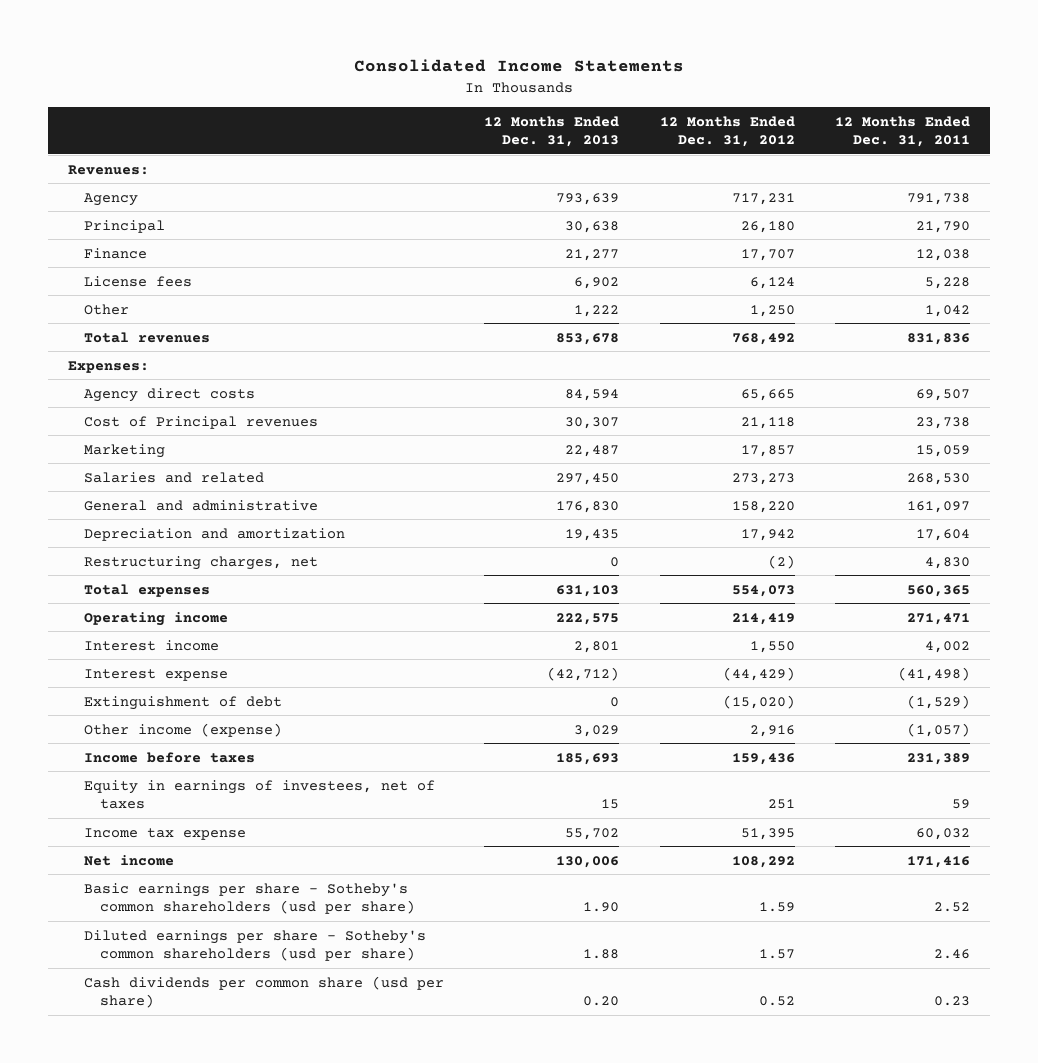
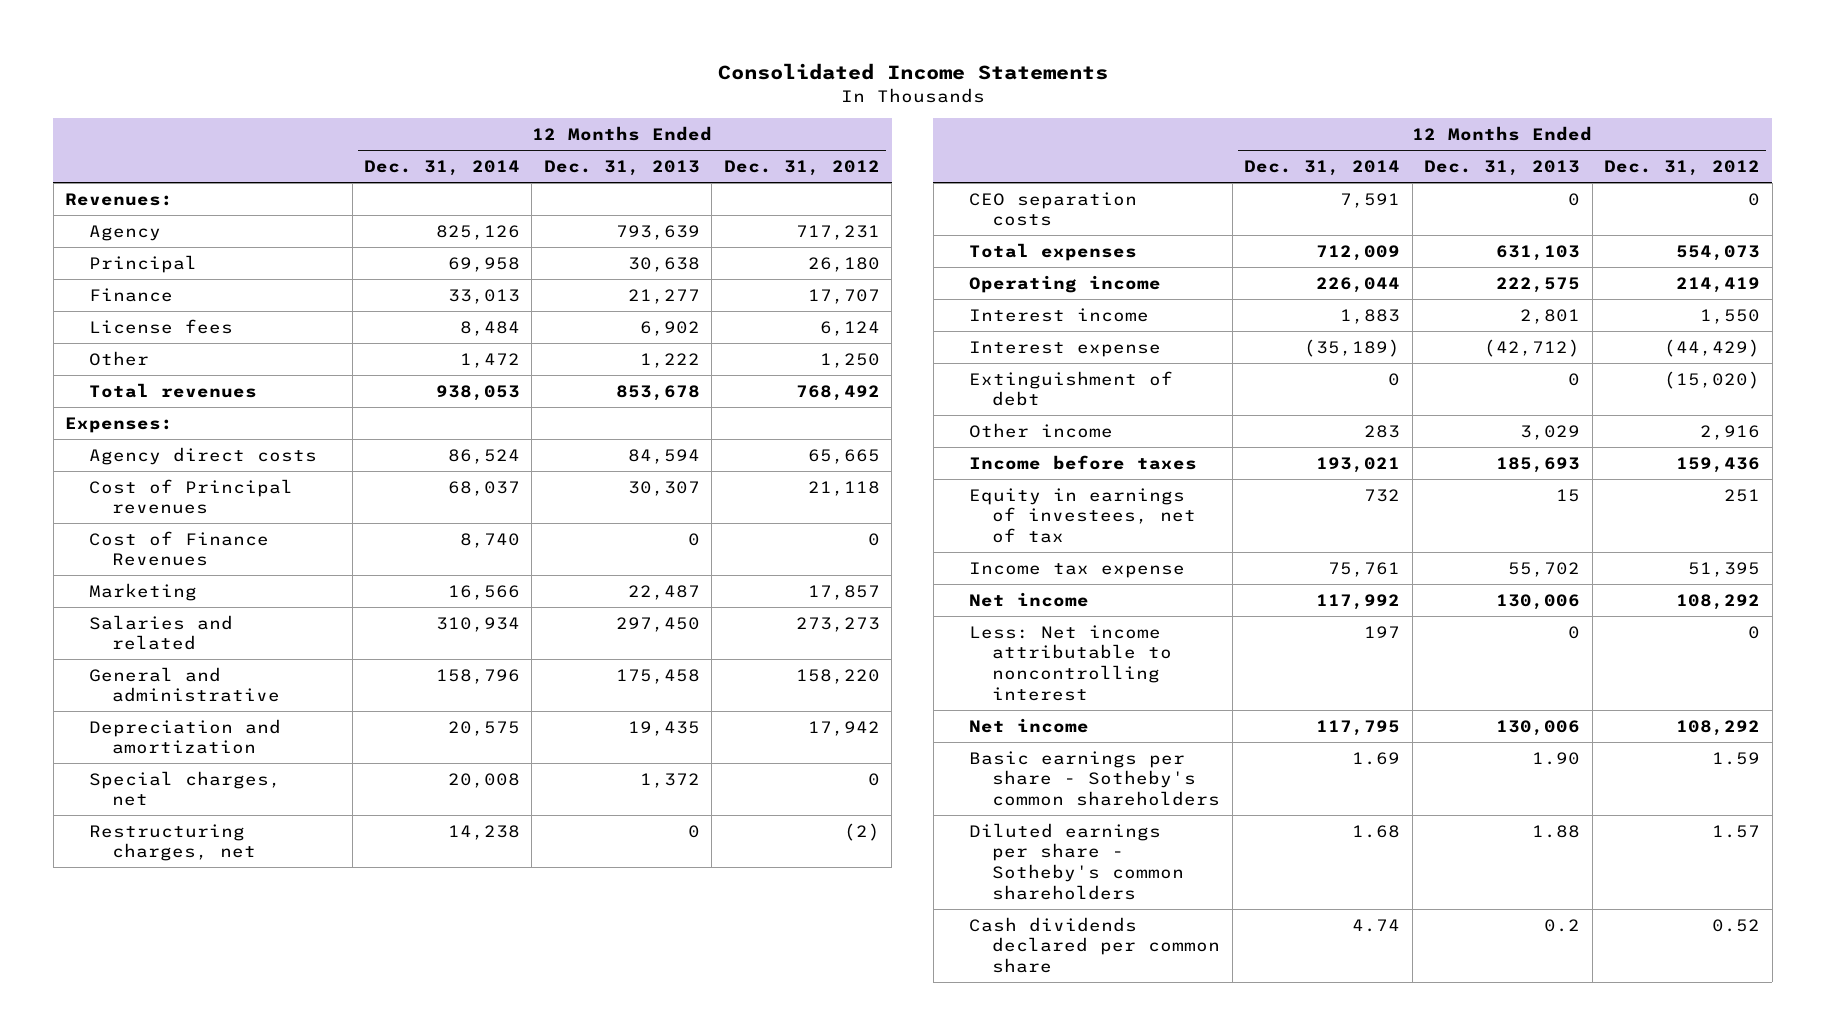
[834,115,970,148] 12 Months Ended Dec. 31, 2011 -> none
none -> [364,159,521,176] Dec. 31, 2014
none -> [88,530,269,567] Cost of Finance Revenues
[556,500,620,513] 176,830 -> [615,668,700,684] 175,458
none -> [88,770,281,807] Special charges, net
none -> [968,191,1137,227] CEO separation costs
[83,722,282,737] Other income (expense) -> [968,422,1113,438] Other income
[83,779,435,810] Equity in earnings of investees, net of taxes -> [968,487,1197,544] Equity in earnings of investees, net of tax
none -> [968,624,1173,701] Less: Net income attributable to noncontrolling interest
none -> [968,717,1089,733] Net income
[83,882,415,915] Basic earnings per share - Sotheby's common shareholders (usd per share) -> [968,750,1221,807] Basic earnings per share - Sotheby's common shareholders
[83,929,426,962] Diluted earnings per share - Sotheby's common shareholders (usd per share) -> [968,822,1185,900] Diluted earnings per share - Sotheby's common shareholders
[83,975,444,1009] Cash dividends per common share (usd per share) -> [968,916,1221,974] Cash dividends declared per common share
[583,996,620,1007] 0.20 -> [1544,918,1581,932] 0.2

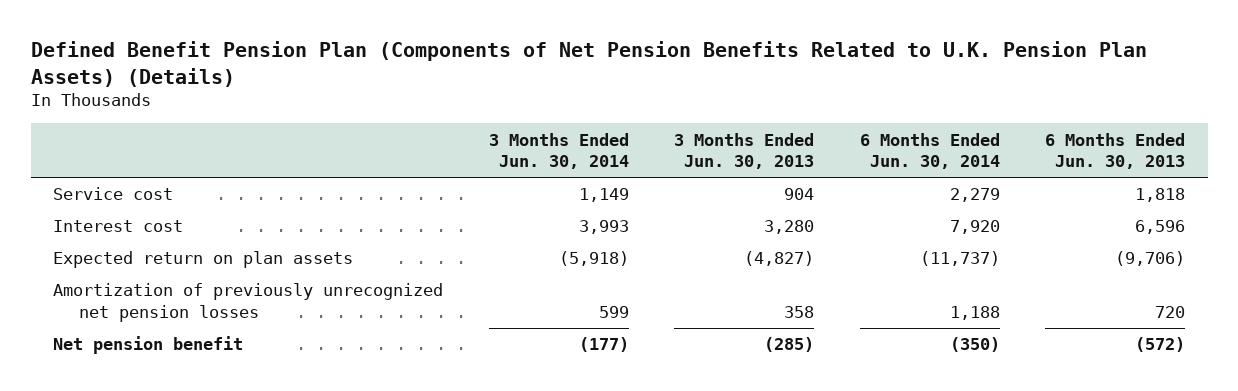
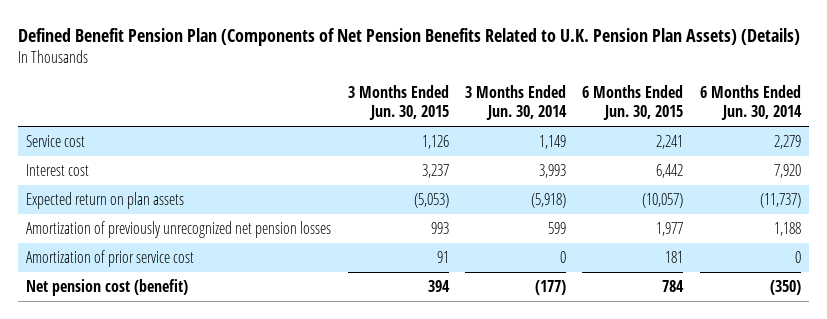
[674,132,815,170] 3 Months Ended Jun. 30, 2013 -> none
[1045,132,1186,170] 6 Months Ended Jun. 30, 2013 -> none
none -> [347,84,449,120] 3 Months Ended Jun. 30, 2015
none -> [582,84,684,120] 6 Months Ended Jun. 30, 2015
none -> [26,250,195,268] Amortization of prior service cost
[53,336,244,355] Net pension benefit -> [26,279,189,297] Net pension cost (benefit)

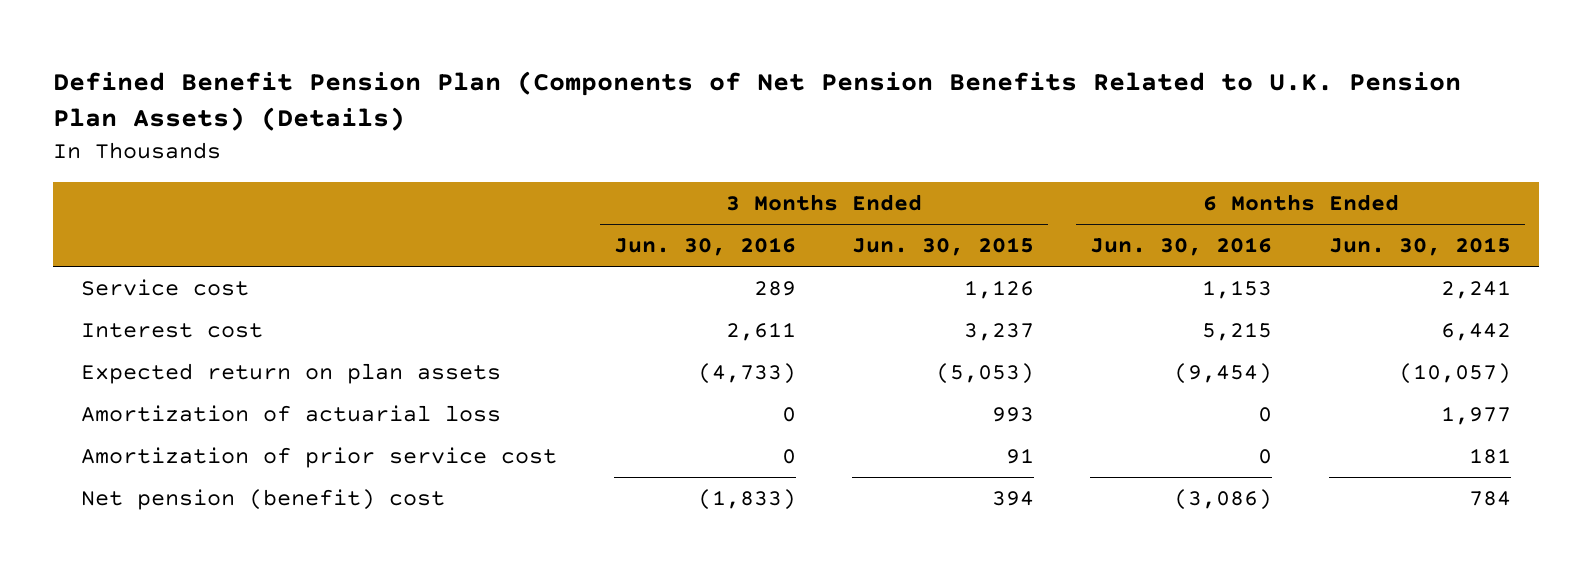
[465,84,568,120] 3 Months Ended Jun. 30, 2014 -> none
[699,84,802,120] 6 Months Ended Jun. 30, 2014 -> none
none -> [613,237,796,257] Jun. 30, 2016
none -> [1090,237,1273,257] Jun. 30, 2016
[26,221,332,239] Amortization of previously unrecognized net pension losses -> [81,405,502,423] Amortization of actuarial loss
[26,279,189,297] Net pension cost (benefit) -> [81,489,446,511] Net pension (benefit) cost

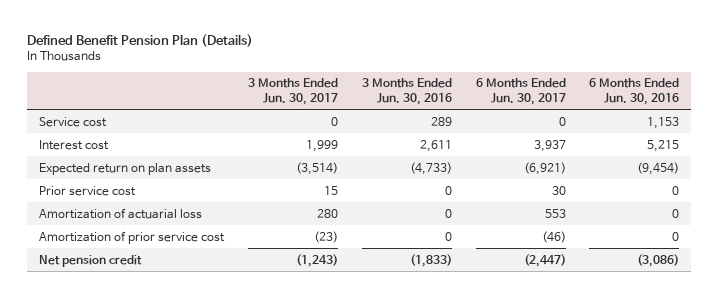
[53,70,1462,132] Defined Benefit Pension Plan (Components of Net Pension Benefits Related to U.K. Pension Plan Assets) (Details) -> [27,33,254,47] Defined Benefit Pension Plan (Details)
[852,237,1035,257] Jun. 30, 2015 -> none
[1328,237,1511,257] Jun. 30, 2015 -> none
none -> [247,78,338,105] 3 Months Ended Jun. 30, 2017
none -> [475,78,566,105] 6 Months Ended Jun. 30, 2017
none -> [38,185,136,196] Prior service cost
[81,489,446,511] Net pension (benefit) cost -> [38,254,142,267] Net pension credit

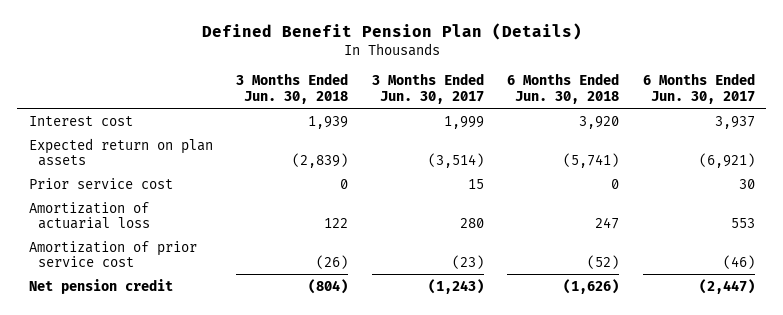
[361,78,452,105] 3 Months Ended Jun. 30, 2016 -> none
[589,78,680,105] 6 Months Ended Jun. 30, 2016 -> none
none -> [236,73,349,104] 3 Months Ended Jun. 30, 2018
none -> [507,73,620,104] 6 Months Ended Jun. 30, 2018
[38,116,107,127] Service cost -> none

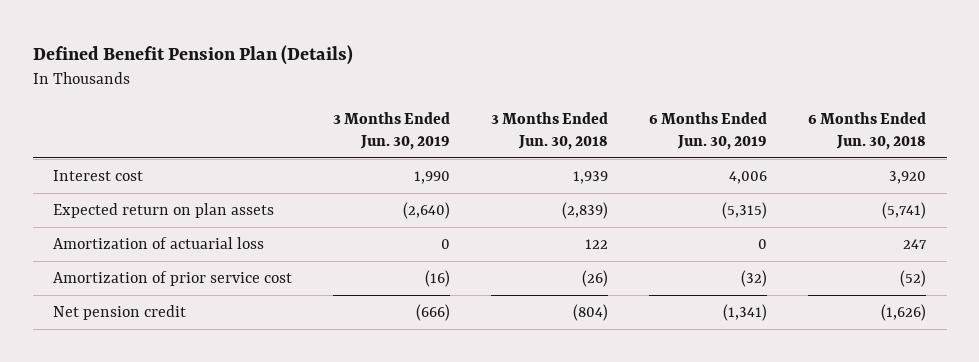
[371,73,484,104] 3 Months Ended Jun. 30, 2017 -> none
[642,73,755,104] 6 Months Ended Jun. 30, 2017 -> none
none -> [333,111,451,150] 3 Months Ended Jun. 30, 2019
none -> [649,111,768,150] 6 Months Ended Jun. 30, 2019
[28,177,173,189] Prior service cost -> none

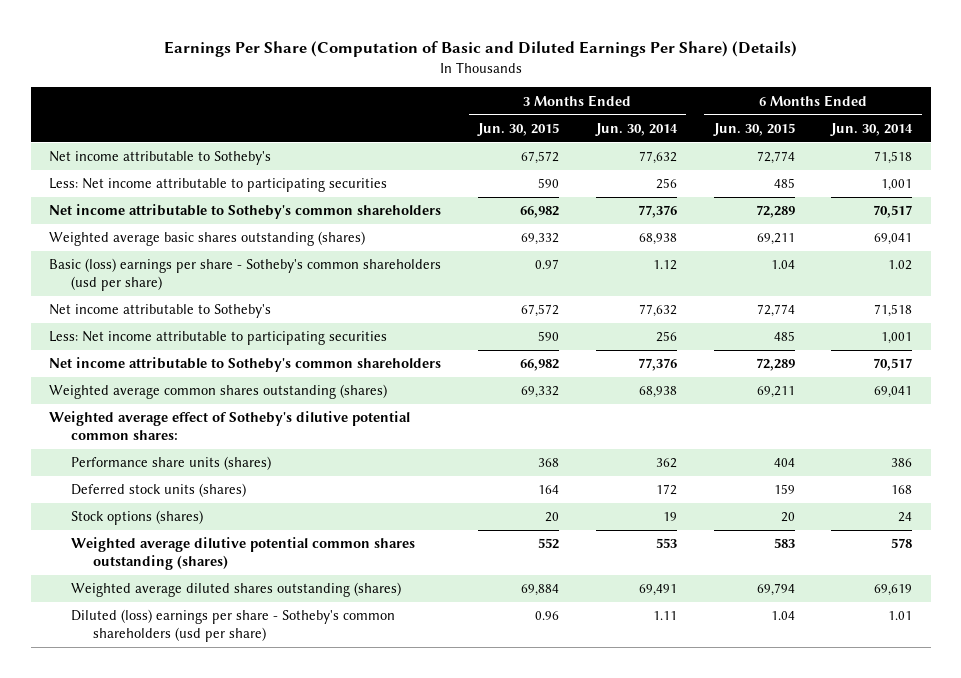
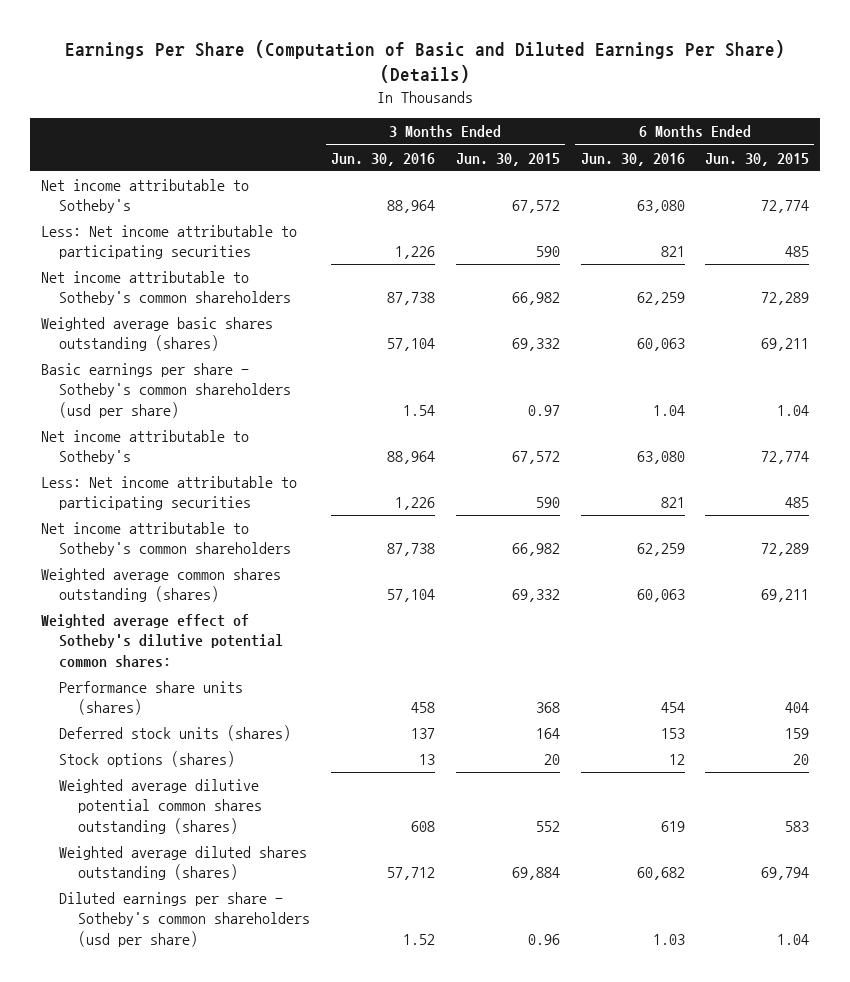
[594,123,678,137] Jun. 30, 2014 -> none
[830,123,914,137] Jun. 30, 2014 -> none
none -> [331,152,436,166] Jun. 30, 2016
none -> [580,152,685,166] Jun. 30, 2016
[48,258,441,292] Basic (loss) earnings per share - Sotheby's common shareholders (usd per share) -> [40,363,292,418] Basic earnings per share - Sotheby's common shareholders (usd per share)
[70,609,395,643] Diluted (loss) earnings per share - Sotheby's common shareholders (usd per share) -> [59,892,311,947] Diluted earnings per share - Sotheby's common shareholders (usd per share)

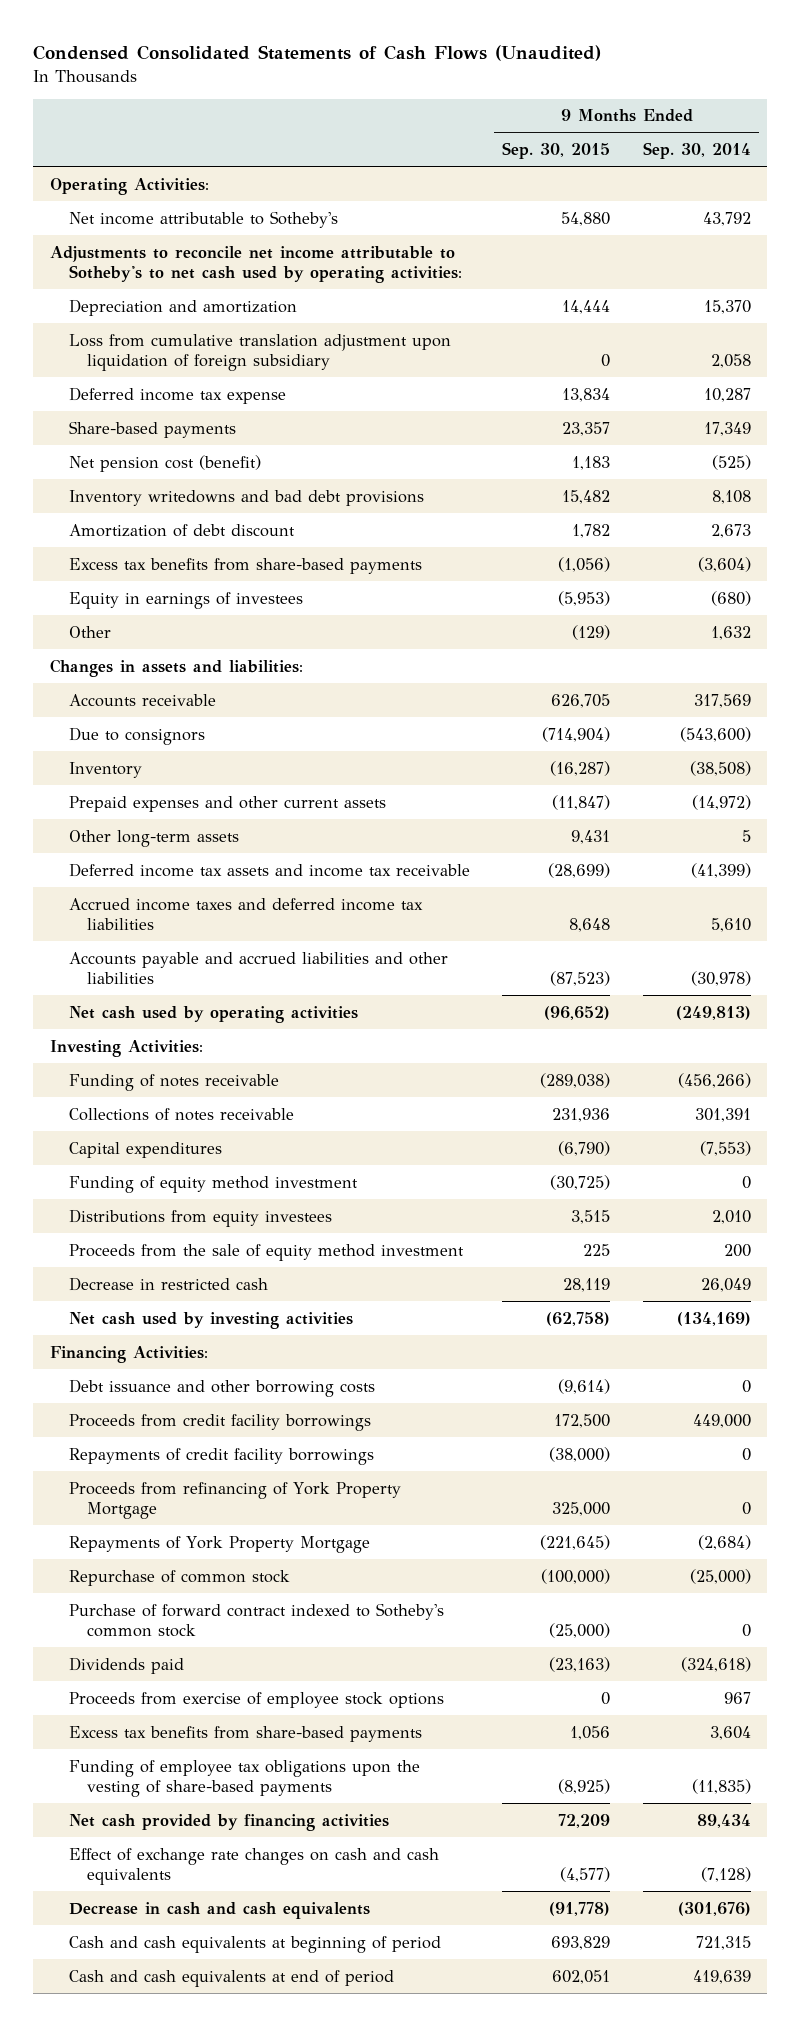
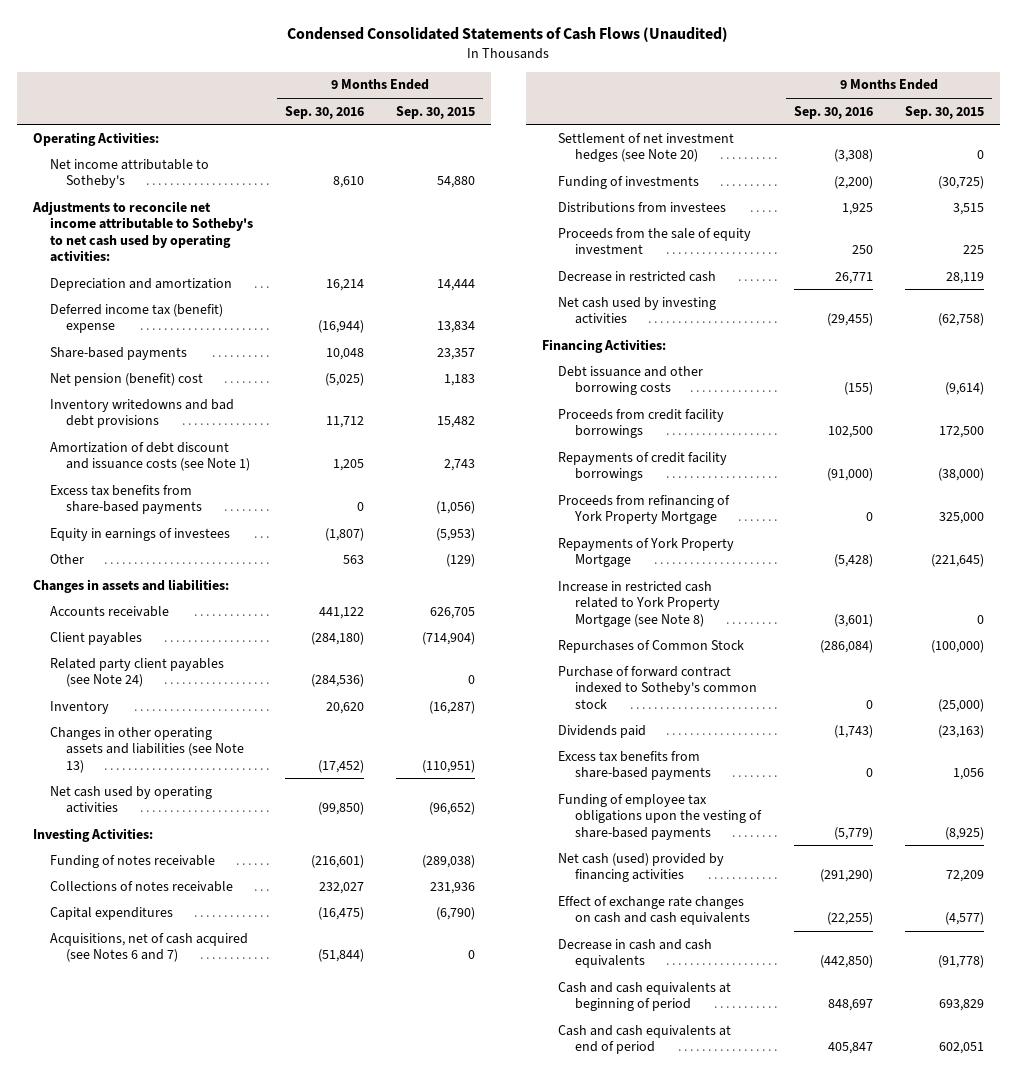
[642,141,751,159] Sep. 30, 2014 -> none
none -> [284,105,364,119] Sep. 30, 2016
[68,333,451,372] Loss from cumulative translation adjustment upon liquidation of foreign subsidiary -> none
[68,386,286,404] Deferred income tax expense -> [49,303,223,334] Deferred income tax (benefit) expense
[68,454,261,472] Net pension cost (benefit) -> [49,372,203,386] Net pension (benefit) cost
[68,523,295,537] Amortization of debt discount -> [49,441,251,472] Amortization of debt discount and issuance costs (see Note 1)
[572,523,611,538] 1,782 -> [444,459,476,472] 2,743
[68,726,205,745] Due to consignors -> [49,631,142,645] Client payables
none -> [49,657,224,688] Related party client payables (see Note 24)
[68,795,386,812] Prepaid expenses and other current assets -> none
[68,829,239,847] Other long-term assets -> none
[68,862,470,877] Deferred income tax assets and income tax receivable -> none
[68,897,423,931] Accrued income taxes and deferred income tax liabilities -> none
[68,951,448,985] Accounts payable and accrued liabilities and other liabilities -> none
none -> [49,726,245,773] Changes in other operating assets and liabilities (see Note 13)
none -> [49,932,248,963] Acquisitions, net of cash acquired (see Notes 6 and 7)
none -> [558,132,735,163] Settlement of net investment hedges (see Note 20)
[68,1175,358,1193] Funding of equity method investment -> [558,175,700,189] Funding of investments
[68,1208,332,1227] Distributions from equity investees -> [558,201,727,213] Distributions from investees
[68,1243,464,1261] Proceeds from the sale of equity method investment -> [558,227,752,255] Proceeds from the sale of equity investment
none -> [558,580,720,627] Increase in restricted cash related to York Property Mortgage (see Note 8)
[68,1569,290,1586] Repurchase of common stock -> [558,639,745,653] Repurchases of Common Stock
[68,1691,444,1708] Proceeds from exercise of employee stock options -> none
[68,1813,389,1831] Net cash provided by financing activities -> [558,852,725,883] Net cash (used) provided by financing activities

